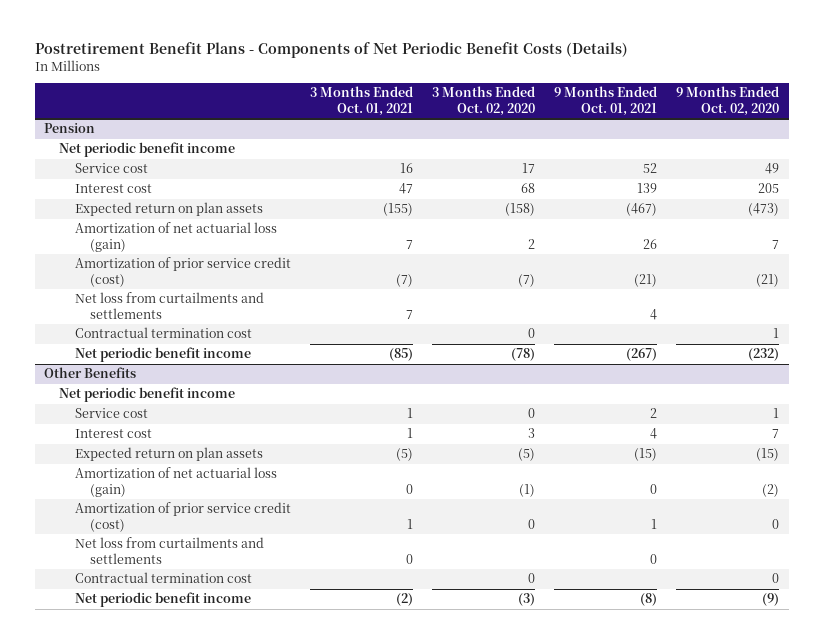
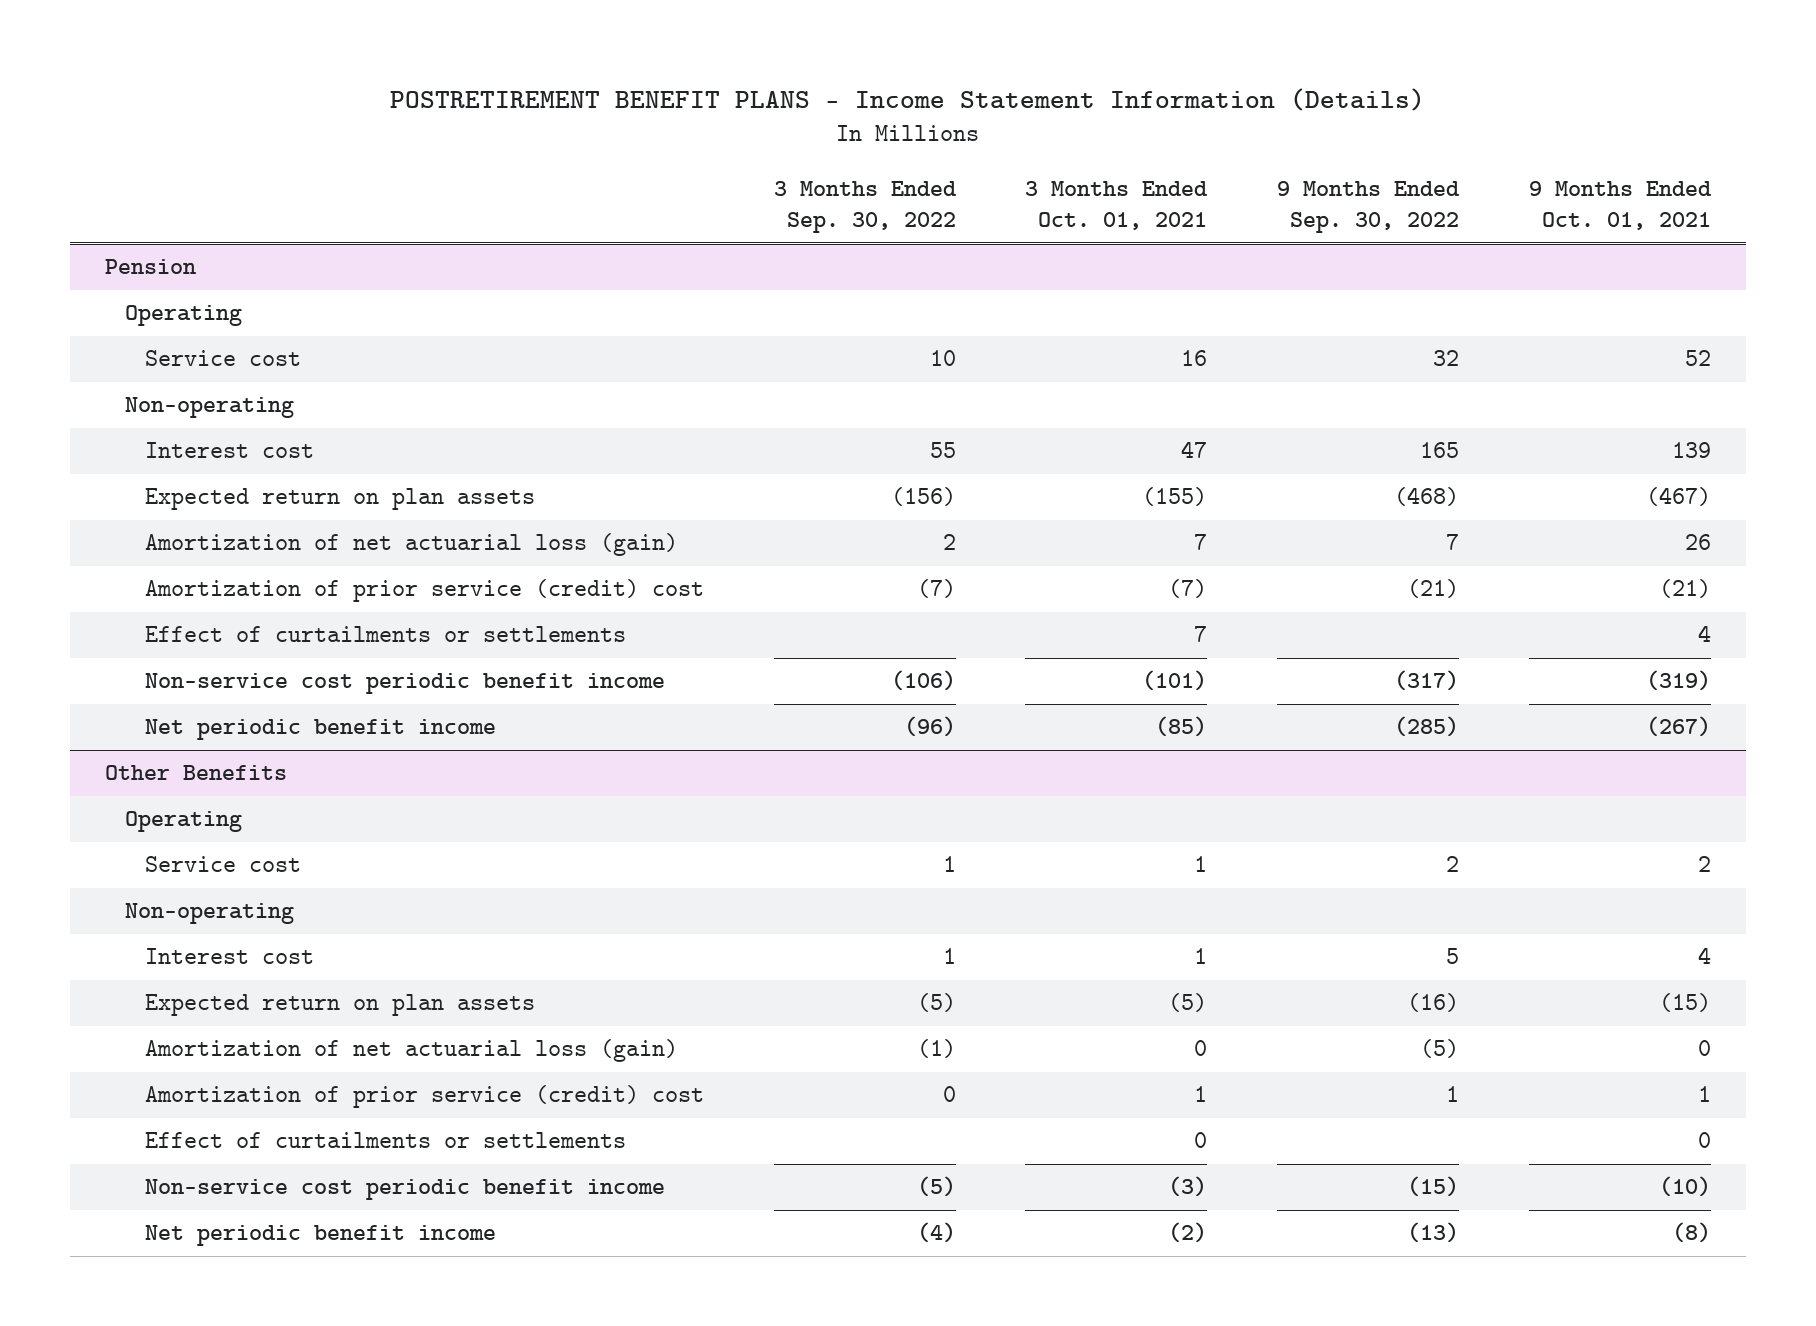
[34,41,628,58] Postretirement Benefit Plans - Components of Net Periodic Benefit Costs (Details) -> [389,87,1425,111] POSTRETIREMENT BENEFIT PLANS - Income Statement Information (Details)
[431,86,535,116] 3 Months Ended Oct. 02, 2020 -> none
[676,86,780,116] 9 Months Ended Oct. 02, 2020 -> none
none -> [773,180,957,234] 3 Months Ended Sep. 30, 2022
none -> [1277,180,1461,234] 9 Months Ended Sep. 30, 2022
[59,142,236,158] Net periodic benefit income -> none
none -> [124,305,242,327] Operating
none -> [124,397,294,419] Non-operating
[74,327,252,339] Contractual termination cost -> none
[74,257,291,288] Amortization of prior service credit (cost) -> [144,579,704,603] Amortization of prior service (credit) cost
[74,292,264,320] Net loss from curtailments and settlements -> [144,626,626,643] Effect of curtailments or settlements
none -> [144,673,665,695] Non-service cost periodic benefit income
[59,387,236,403] Net periodic benefit income -> none
none -> [124,811,242,833] Operating
none -> [124,903,294,925] Non-operating
[74,572,252,584] Contractual termination cost -> none
[74,502,291,533] Amortization of prior service credit (cost) -> [144,1085,704,1109] Amortization of prior service (credit) cost
[74,537,264,565] Net loss from curtailments and settlements -> [144,1132,626,1149] Effect of curtailments or settlements
none -> [144,1179,665,1201] Non-service cost periodic benefit income

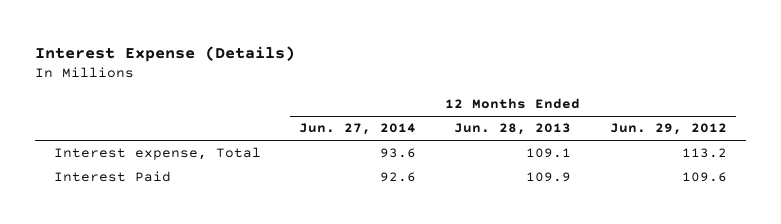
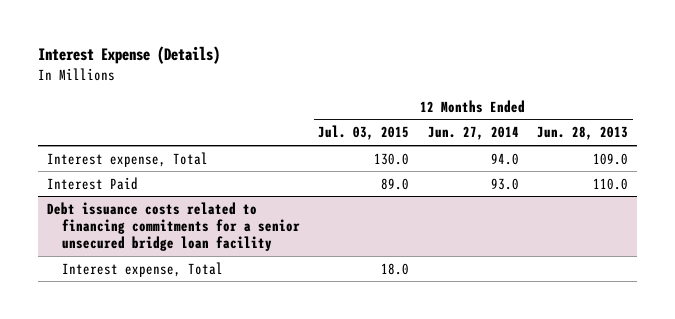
[609,123,727,136] Jun. 29, 2012 -> none
none -> [318,125,410,141] Jul. 03, 2015
[380,148,417,159] 93.6 -> [490,152,519,165] 94.0
[526,148,572,159] 109.1 -> [592,152,628,165] 109.0
[380,172,417,183] 92.6 -> [490,177,519,190] 93.0
[526,172,572,183] 109.9 -> [592,177,628,190] 110.0
none -> [47,201,300,252] Debt issuance costs related to financing commitments for a senior unsecured bridge loan facility
none -> [61,261,223,277] Interest expense, Total

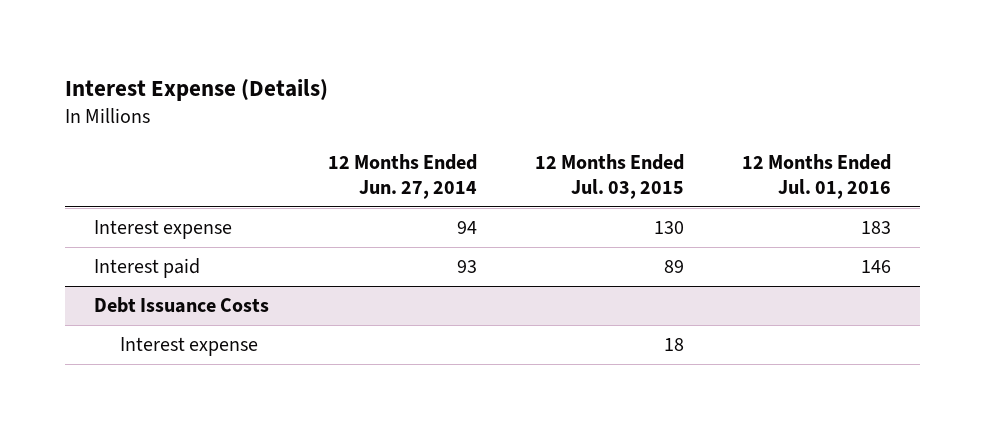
[536,126,628,141] Jun. 28, 2013 -> none
none -> [742,154,892,199] 12 Months Ended Jul. 01, 2016
[47,201,300,252] Debt issuance costs related to financing commitments for a senior unsecured bridge loan facility -> none
[47,151,209,167] Interest expense, Total -> [94,220,233,240] Interest expense
[374,152,410,165] 130.0 -> [653,221,684,235] 130
[490,152,519,165] 94.0 -> [456,221,477,235] 94
[47,176,139,190] Interest Paid -> [94,258,201,279] Interest paid
[381,177,410,190] 89.0 -> [663,260,684,274] 89
[490,177,519,190] 93.0 -> [456,260,477,274] 93
none -> [94,297,270,314] Debt Issuance Costs
[61,261,223,277] Interest expense, Total -> [119,337,258,357] Interest expense
[381,262,410,275] 18.0 -> [663,338,684,352] 18

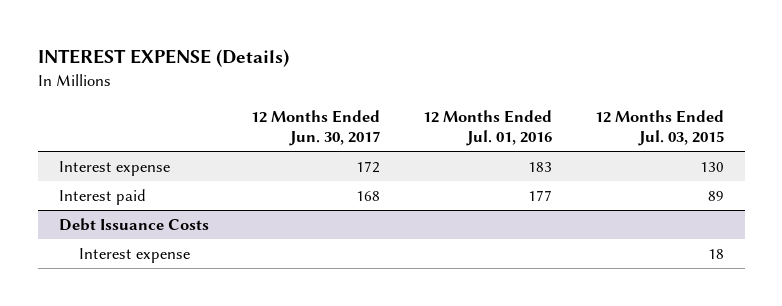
[65,79,329,102] Interest Expense (Details) -> [37,49,289,68] INTEREST EXPENSE (Details)
[327,154,477,199] 12 Months Ended Jun. 27, 2014 -> none
none -> [251,110,381,147] 12 Months Ended Jun. 30, 2017
[861,260,892,274] 146 -> [528,189,553,201] 177

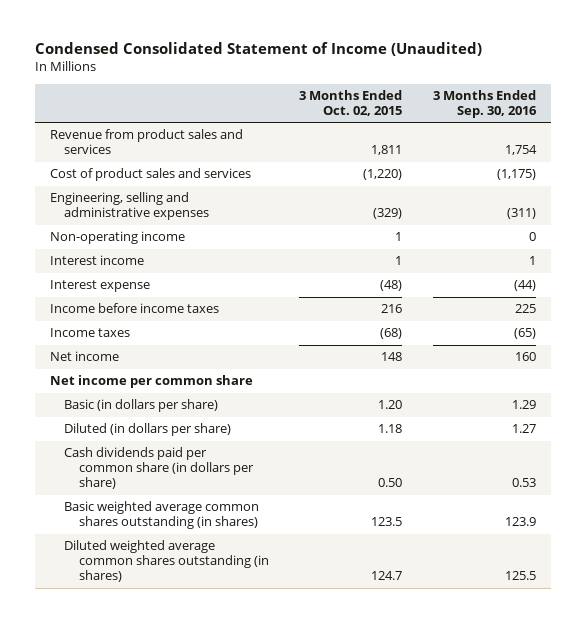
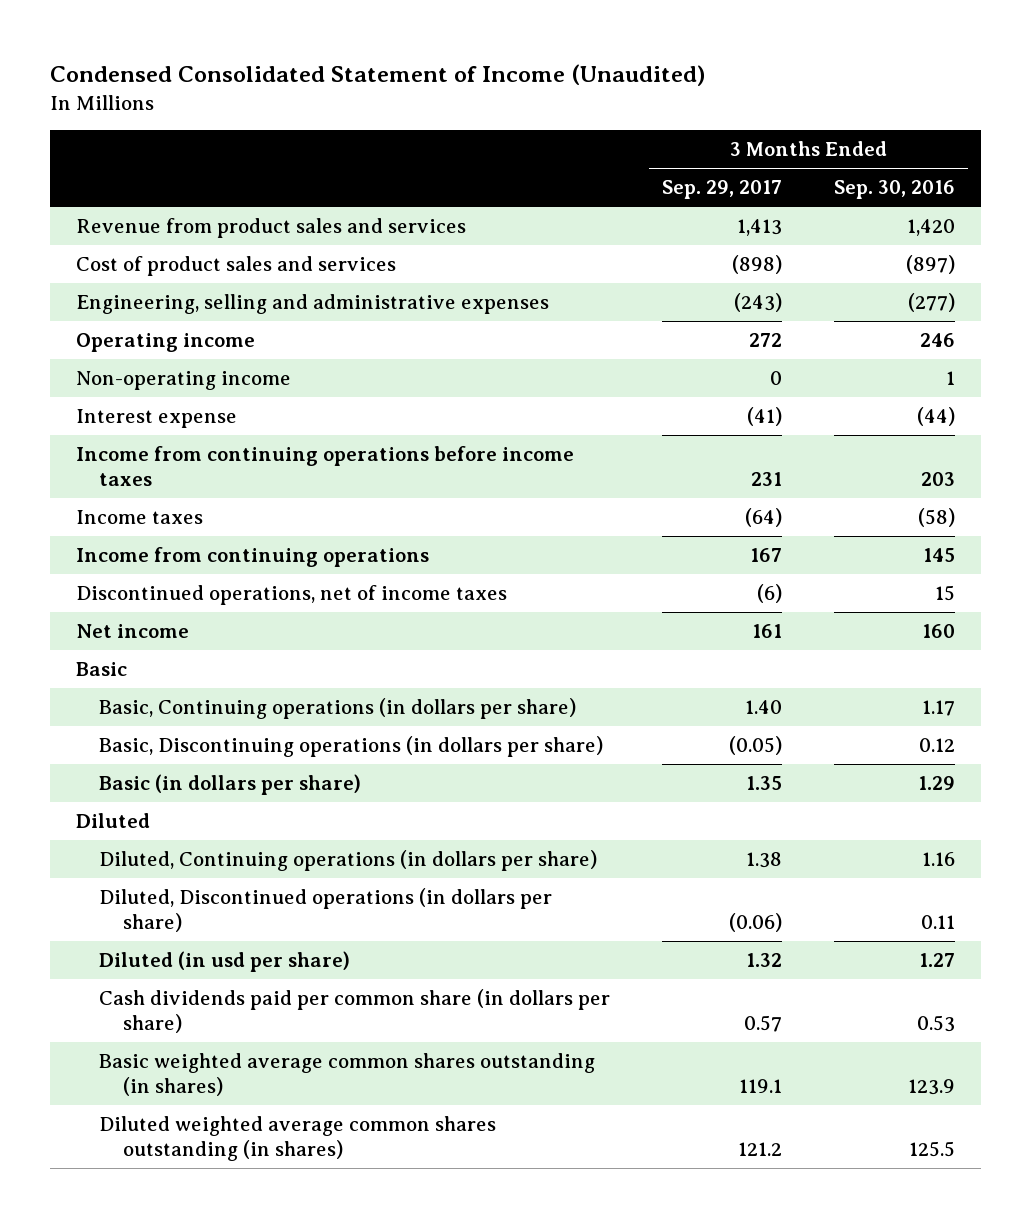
[299,89,403,117] 3 Months Ended Oct. 02, 2015 -> none
none -> [662,180,783,200] Sep. 29, 2017
[49,255,144,266] Interest income -> none
[504,145,537,156] 1,754 -> [907,219,956,237] 1,420
[496,169,536,181] (1,175) -> [906,255,956,275] (897)
[506,208,536,220] (311) -> [908,293,956,313] (277)
none -> [75,333,255,353] Operating income
[528,232,536,242] 0 -> [946,371,956,386] 1
[49,303,219,314] Income before income taxes -> [75,446,574,486] Income from continuing operations before income taxes
[514,304,536,314] 225 -> [921,471,956,486] 203
[513,328,536,340] (65) -> [918,508,956,528] (58)
none -> [75,547,429,568] Income from continuing operations
none -> [75,585,507,606] Discontinued operations, net of income taxes
[49,375,253,389] Net income per common share -> none
none -> [75,662,127,677] Basic
none -> [99,698,577,720] Basic, Continuing operations (in dollars per share)
none -> [99,736,604,758] Basic, Discontinuing operations (in dollars per share)
none -> [75,813,150,829] Diluted
none -> [99,850,598,872] Diluted, Continuing operations (in dollars per share)
none -> [99,888,553,932] Diluted, Discontinued operations (in dollars per share)
[64,423,232,437] Diluted (in dollars per share) -> [99,951,351,973] Diluted (in usd per share)

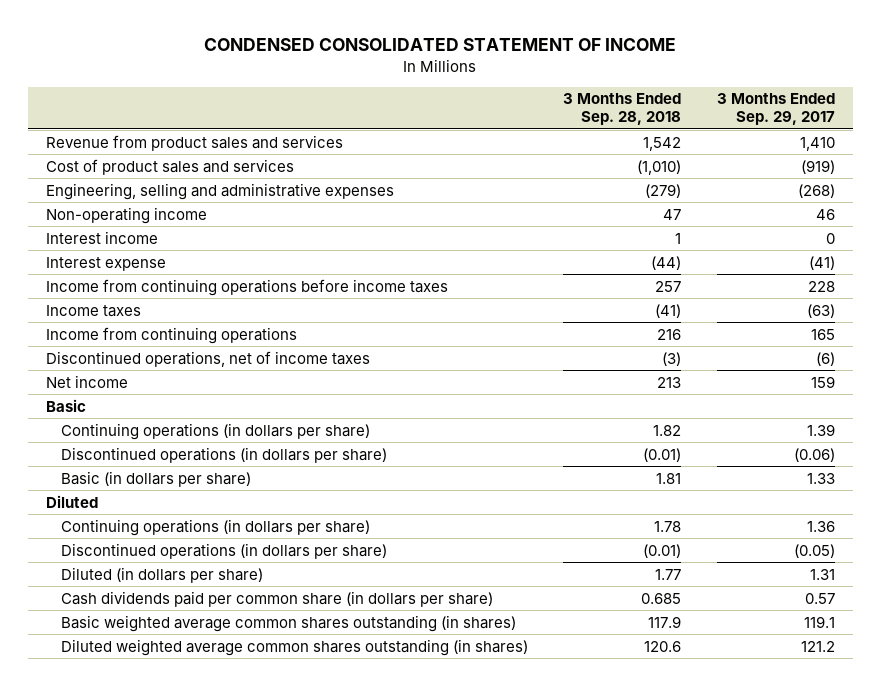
[49,63,705,86] Condensed Consolidated Statement of Income (Unaudited) -> [204,38,677,52] CONDENSED CONSOLIDATED STATEMENT OF INCOME
[834,180,956,200] Sep. 30, 2016 -> none
none -> [563,93,682,125] 3 Months Ended Sep. 28, 2018
[75,333,255,353] Operating income -> none
[737,219,783,237] 1,413 -> [800,136,836,151] 1,410
[732,255,783,275] (898) -> [801,159,836,174] (919)
[734,293,783,313] (243) -> [798,183,836,198] (268)
[770,371,783,386] 0 -> [816,208,836,220] 46
none -> [45,230,158,244] Interest income
[751,471,783,486] 231 -> [808,280,836,292] 228
[745,508,783,528] (64) -> [807,303,836,318] (63)
[750,548,783,563] 167 -> [811,328,836,340] 165
[752,624,783,639] 161 -> [811,375,836,388] 159
[99,698,577,720] Basic, Continuing operations (in dollars per share) -> [60,422,370,440] Continuing operations (in dollars per share)
[745,700,783,715] 1.40 -> [807,423,836,436] 1.39
[99,736,604,758] Basic, Discontinuing operations (in dollars per share) -> [60,446,387,463] Discontinued operations (in dollars per share)
[729,736,783,756] (0.05) -> [794,447,836,462] (0.06)
[746,776,783,791] 1.35 -> [807,472,836,484] 1.33
[99,850,598,872] Diluted, Continuing operations (in dollars per share) -> [60,518,370,536] Continuing operations (in dollars per share)
[746,852,783,869] 1.38 -> [807,520,836,532] 1.36
[99,888,553,932] Diluted, Discontinued operations (in dollars per share) -> [60,542,387,559] Discontinued operations (in dollars per share)
[729,912,783,932] (0.06) -> [794,543,836,558] (0.05)
[99,951,351,973] Diluted (in usd per share) -> [60,566,263,583] Diluted (in dollars per share)
[746,953,783,968] 1.32 -> [810,568,836,580] 1.31

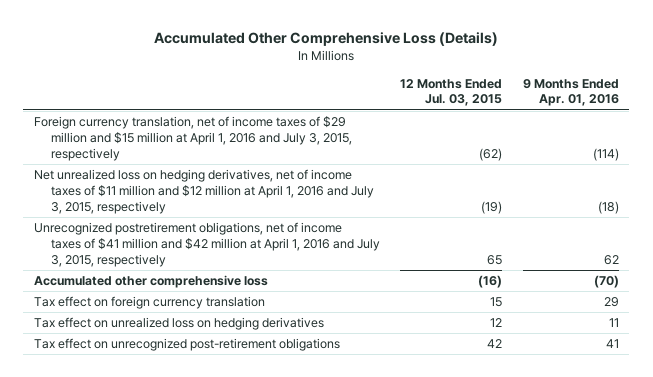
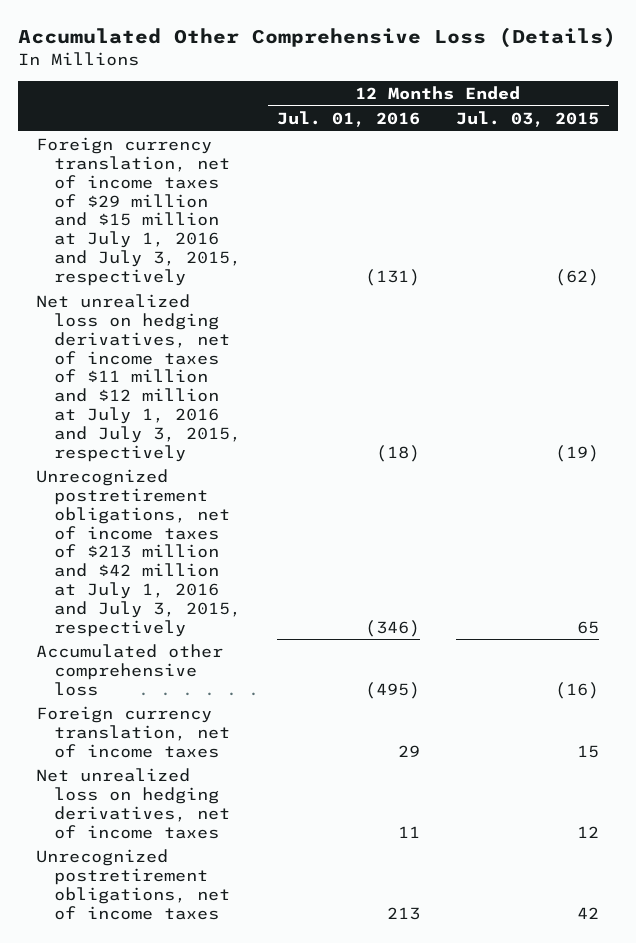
[523,78,620,107] 9 Months Ended Apr. 01, 2016 -> none
none -> [277,110,421,127] Jul. 01, 2016
[33,116,352,161] Foreign currency translation, net of income taxes of $29 million and $15 million at April 1, 2016 and July 3, 2015, respectively -> [36,137,241,286] Foreign currency translation, net of income taxes of $29 million and $15 million at July 1, 2016 and July 3, 2015, respectively
[33,169,374,214] Net unrealized loss on hedging derivatives, net of income taxes of $11 million and $12 million at April 1, 2016 and July 3, 2015, respectively -> [36,294,241,462] Net unrealized loss on hedging derivatives, net of income taxes of $11 million and $12 million at July 1, 2016 and July 3, 2015, respectively
[33,222,380,267] Unrecognized postretirement obligations, net of income taxes of $41 million and $42 million at April 1, 2016 and July 3, 2015, respectively -> [36,469,241,637] Unrecognized postretirement obligations, net of income taxes of $213 million and $42 million at July 1, 2016 and July 3, 2015, respectively
[33,296,265,310] Tax effect on foreign currency translation -> [36,706,230,758] Foreign currency translation, net of income taxes
[33,317,324,331] Tax effect on unrealized loss on hedging derivatives -> [36,768,230,839] Net unrealized loss on hedging derivatives, net of income taxes
[33,338,340,352] Tax effect on unrecognized post-retirement obligations -> [36,849,230,920] Unrecognized postretirement obligations, net of income taxes

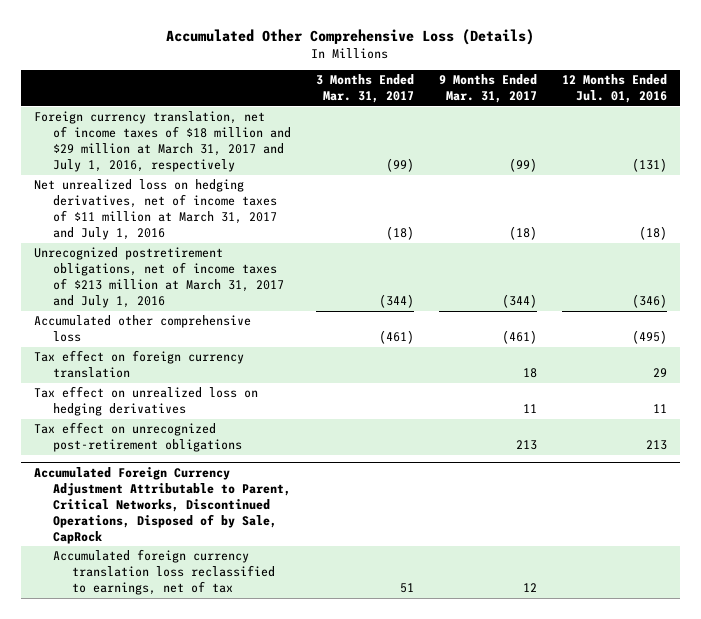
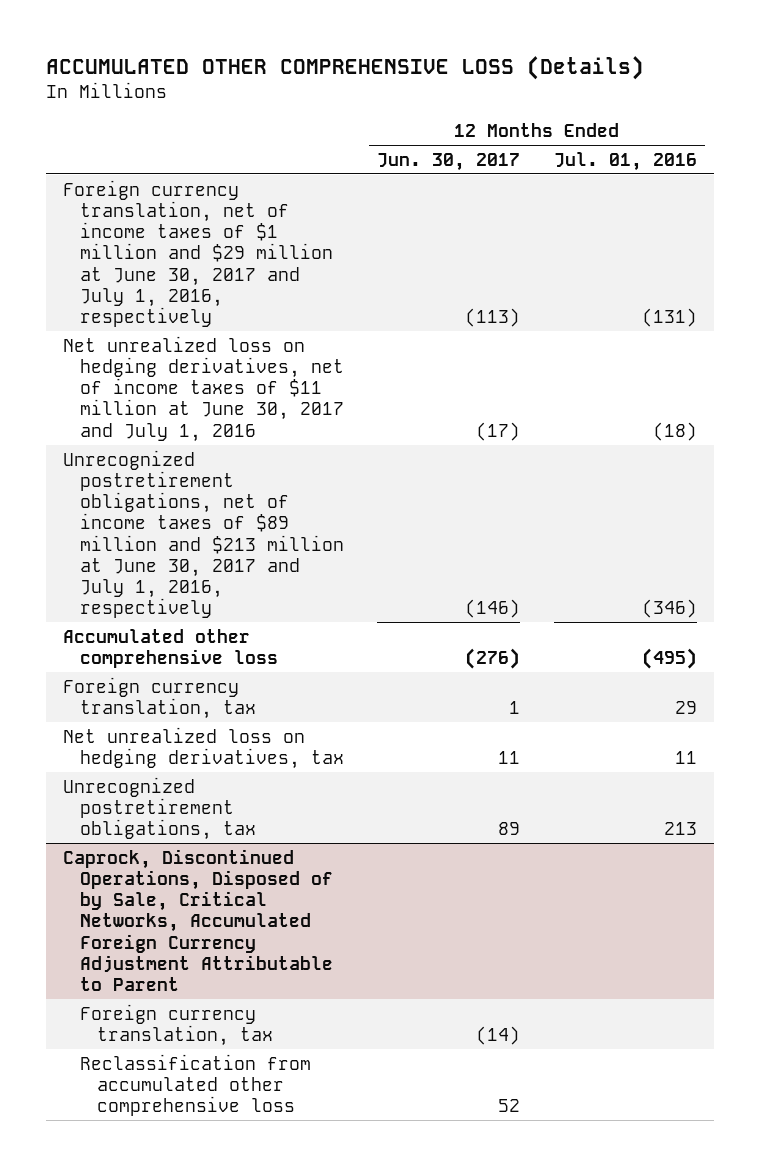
[166,28,535,45] Accumulated Other Comprehensive Loss (Details) -> [46,56,645,81] ACCUMULATED OTHER COMPREHENSIVE LOSS (Details)
[315,74,414,104] 3 Months Ended Mar. 31, 2017 -> none
[438,74,537,104] 9 Months Ended Mar. 31, 2017 -> none
none -> [377,152,521,171] Jun. 30, 2017
[33,111,291,172] Foreign currency translation, net of income taxes of $18 million and $29 million at March 31, 2017 and July 1, 2016, respectively -> [62,179,334,328] Foreign currency translation, net of income taxes of $1 million and $29 million at June 30, 2017 and July 1, 2016, respectively
[33,179,277,240] Net unrealized loss on hedging derivatives, net of income taxes of $11 million at March 31, 2017 and July 1, 2016 -> [62,335,345,442] Net unrealized loss on hedging derivatives, net of income taxes of $11 million at June 30, 2017 and July 1, 2016
[33,247,284,308] Unrecognized postretirement obligations, net of income taxes of $213 million at March 31, 2017 and July 1, 2016 -> [62,449,345,619] Unrecognized postretirement obligations, net of income taxes of $89 million and $213 million at June 30, 2017 and July 1, 2016, respectively
[33,350,244,379] Tax effect on foreign currency translation -> [62,676,257,719] Foreign currency translation, tax
[33,386,258,417] Tax effect on unrealized loss on hedging derivatives -> [62,726,345,769] Net unrealized loss on hedging derivatives, tax
[33,422,242,453] Tax effect on unrecognized post-retirement obligations -> [62,776,257,841] Unrecognized postretirement obligations, tax
[33,467,291,544] Accumulated Foreign Currency Adjustment Attributable to Parent, Critical Networks, Discontinued Operations, Disposed of by Sale, CapRock -> [62,848,334,992] Caprock, Discontinued Operations, Disposed of by Sale, Critical Networks, Accumulated Foreign Currency Adjustment Attributable to Parent
none -> [80,1003,274,1046] Foreign currency translation, tax
[52,549,275,596] Accumulated foreign currency translation loss reclassified to earnings, net of tax -> [80,1053,312,1117] Reclassification from accumulated other comprehensive loss

